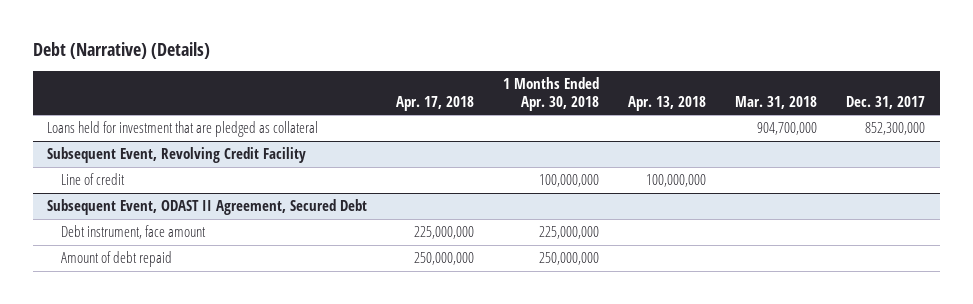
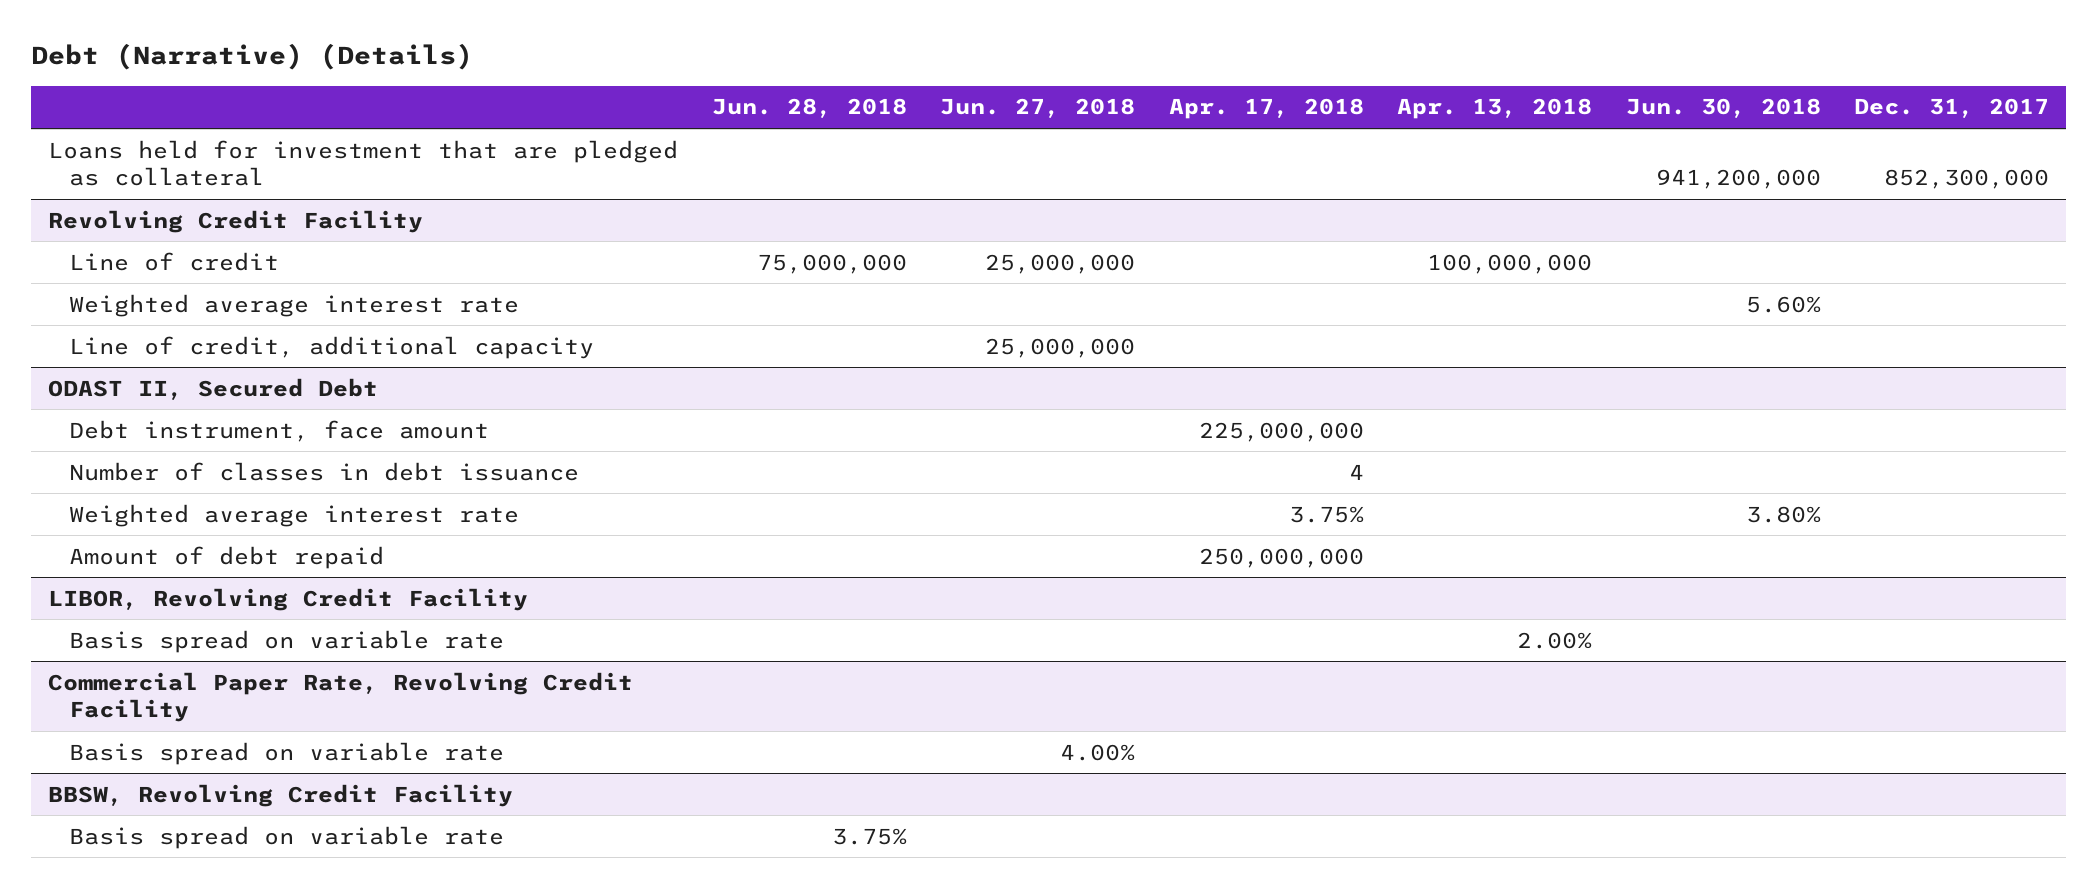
[503,77,600,111] 1 Months Ended Apr. 30, 2018 -> none
[735,95,818,109] Mar. 31, 2018 -> none
none -> [711,98,907,119] Jun. 28, 2018
none -> [940,98,1136,119] Jun. 27, 2018
none -> [1625,98,1821,119] Jun. 30, 2018
[47,147,307,164] Subsequent Event, Revolving Credit Facility -> [48,209,424,233] Revolving Credit Facility
none -> [69,293,520,317] Weighted average interest rate
none -> [69,335,595,359] Line of credit, additional capacity
[47,199,368,216] Subsequent Event, ODAST II Agreement, Secured Debt -> [48,377,379,400] ODAST II, Secured Debt
none -> [69,461,580,481] Number of classes in debt issuance
none -> [69,503,520,527] Weighted average interest rate
none -> [48,587,529,611] LIBOR, Revolving Credit Facility
none -> [69,629,505,653] Basis spread on variable rate
none -> [48,671,634,723] Commercial Paper Rate, Revolving Credit Facility
none -> [69,741,505,765] Basis spread on variable rate
none -> [48,783,514,807] BBSW, Revolving Credit Facility
none -> [69,825,505,849] Basis spread on variable rate

